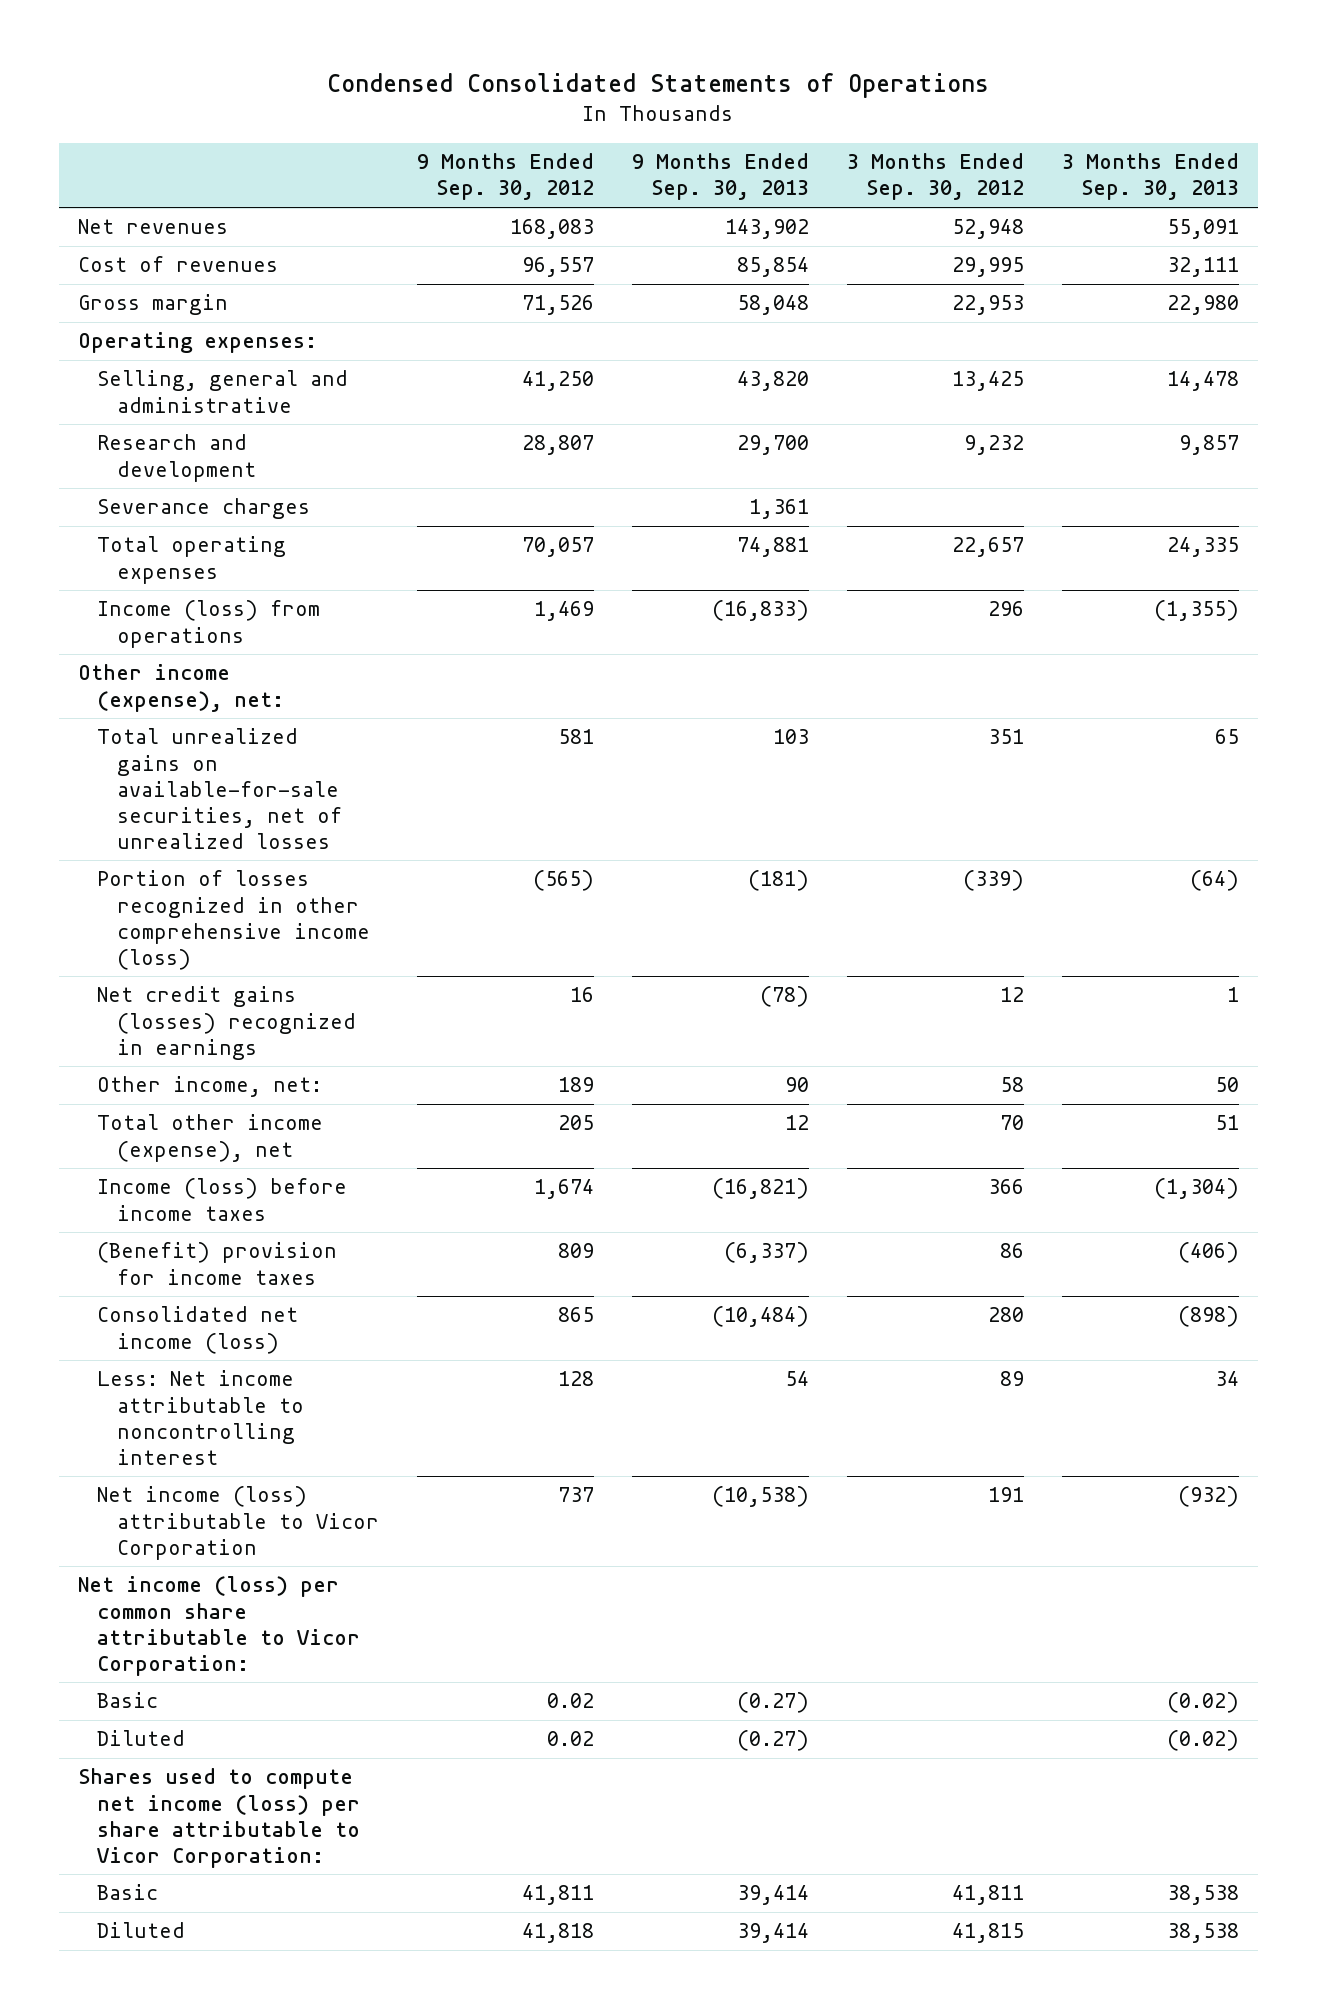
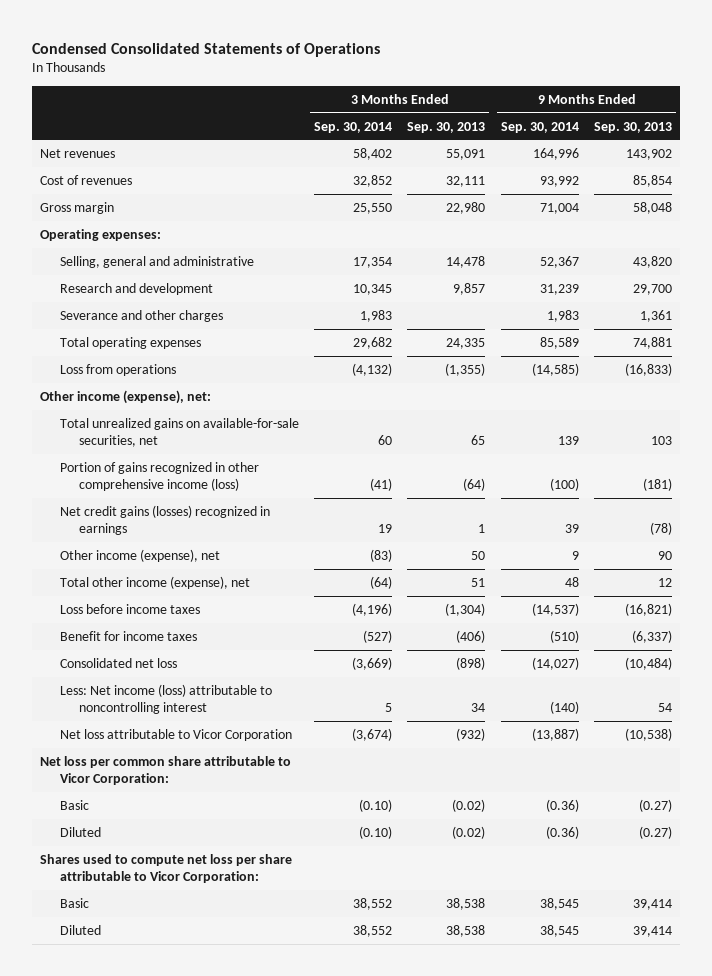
[416,153,594,201] 9 Months Ended Sep. 30, 2012 -> none
[847,153,1025,201] 3 Months Ended Sep. 30, 2012 -> none
none -> [314,121,393,133] Sep. 30, 2014
none -> [500,121,579,133] Sep. 30, 2014
[97,498,311,520] Severance charges -> [59,309,223,322] Severance and other charges
[97,600,321,648] Income (loss) from operations -> [59,363,176,376] Loss from operations
[97,728,342,849] Total unrealized gains on available-for-sale securities, net of unrealized losses -> [59,417,299,447] Total unrealized gains on available-for-sale securities, net
[97,870,370,970] Portion of losses recognized in other comprehensive income (loss) -> [59,461,259,491] Portion of gains recognized in other comprehensive income (loss)
[97,1076,323,1098] Other income, net: -> [59,548,220,562] Other income (expense), net
[97,1178,348,1221] Income (loss) before income taxes -> [59,603,200,614] Loss before income taxes
[97,1242,338,1285] (Benefit) provision for income taxes -> [59,630,197,641] Benefit for income taxes
[97,1306,299,1354] Consolidated net income (loss) -> [59,657,177,668] Consolidated net loss
[97,1370,304,1465] Less: Net income attributable to noncontrolling interest -> [59,683,272,714] Less: Net income (loss) attributable to noncontrolling interest
[97,1486,379,1560] Net income (loss) attributable to Vicor Corporation -> [59,728,292,741] Net loss attributable to Vicor Corporation
[77,1576,361,1676] Net income (loss) per common share attributable to Vicor Corporation: -> [40,755,292,785] Net loss per common share attributable to Vicor Corporation:
[77,1768,361,1868] Shares used to compute net income (loss) per share attributable to Vicor Corporation: -> [40,853,293,883] Shares used to compute net loss per share attributable to Vicor Corporation:

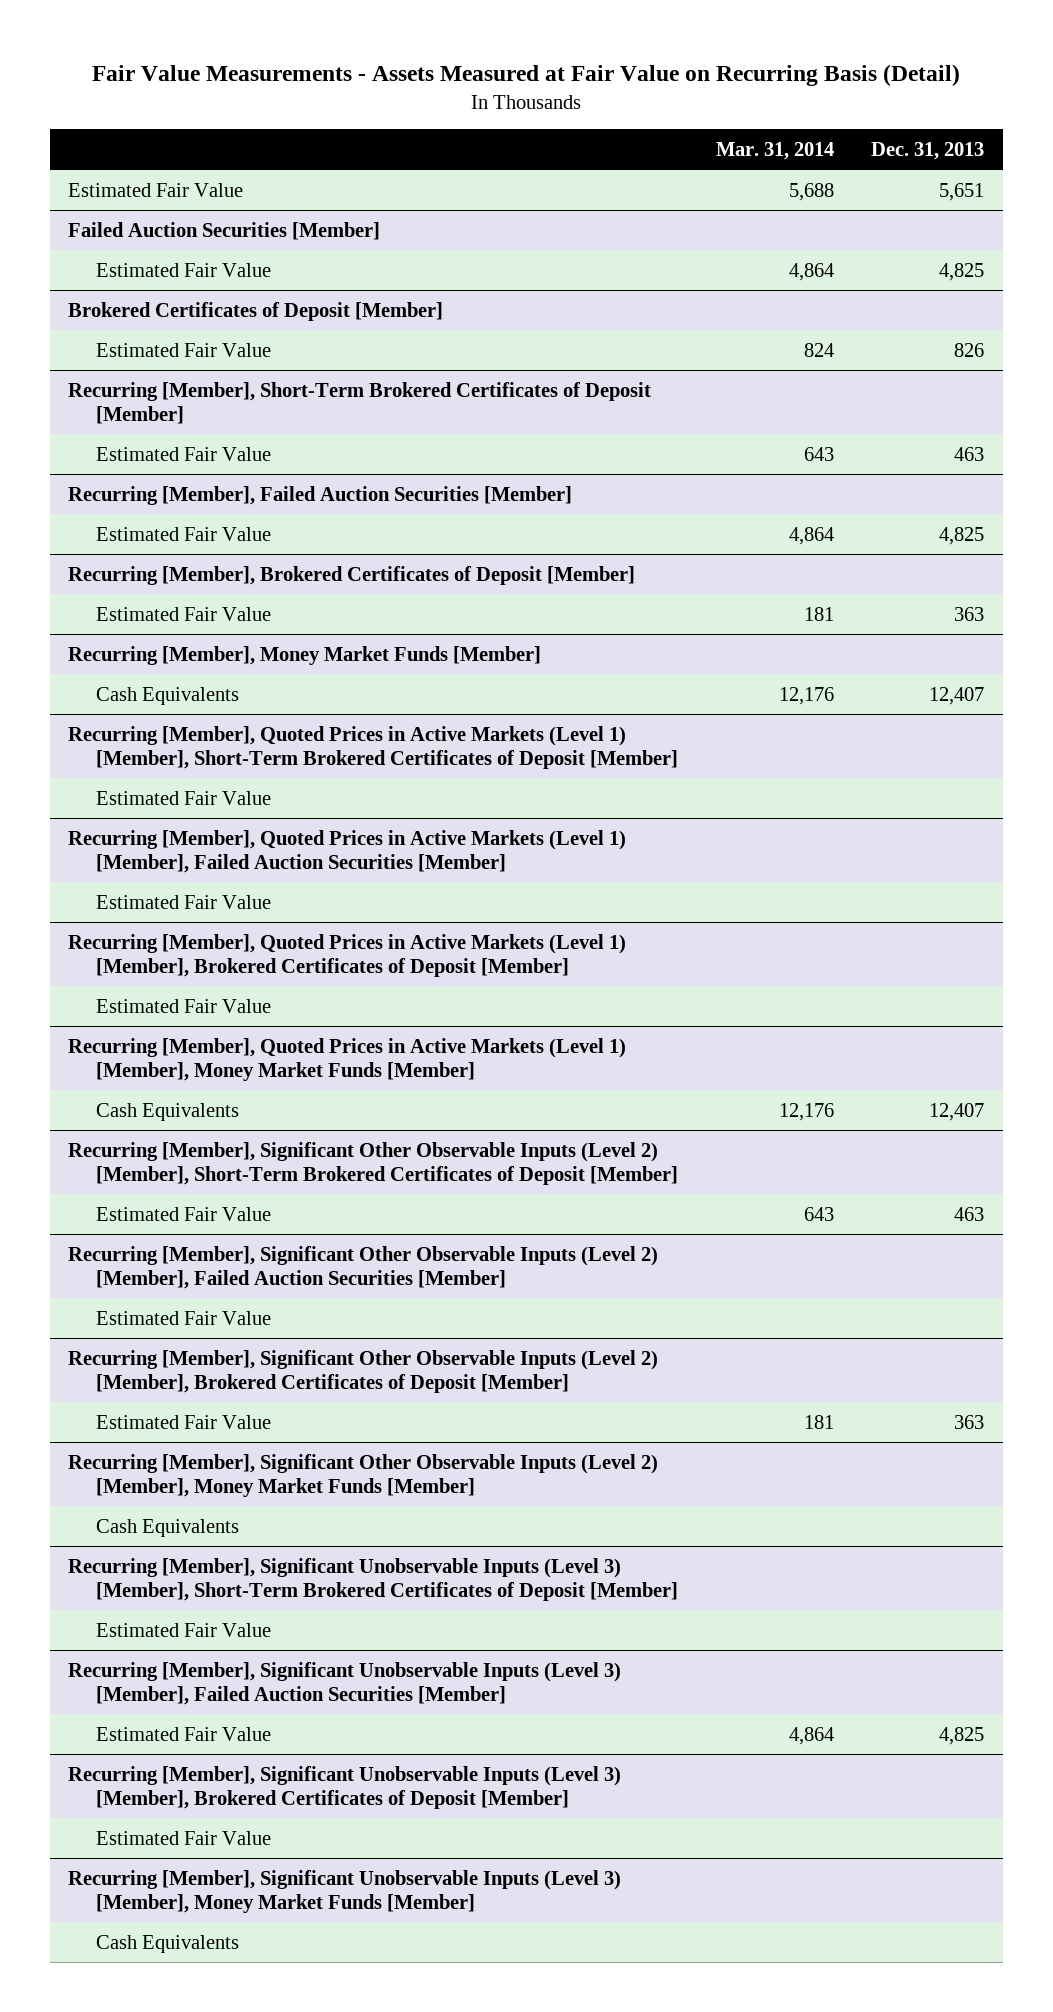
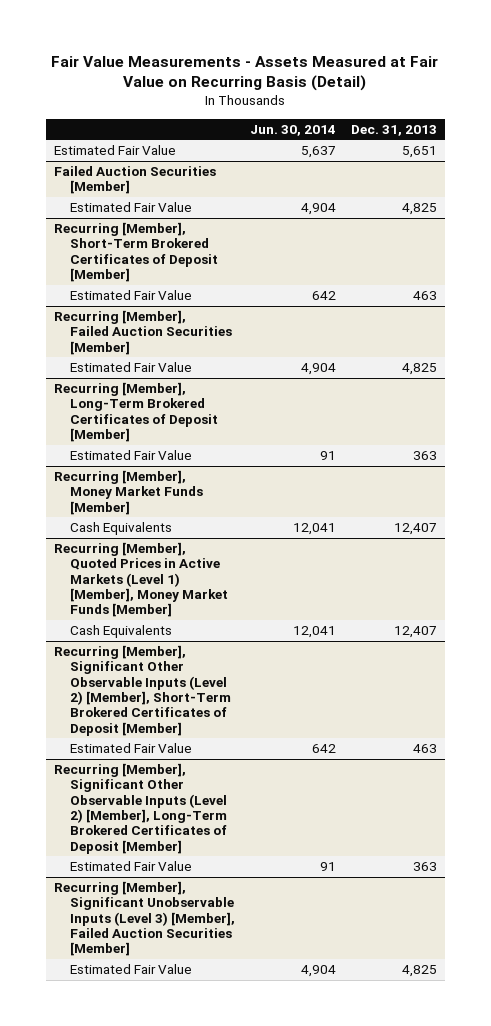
[715,141,834,160] Mar. 31, 2014 -> none
none -> [250,124,337,136] Jun. 30, 2014
[68,301,444,321] Brokered Certificates of Deposit [Member] -> none
[95,342,271,357] Estimated Fair Value -> none
[68,565,636,585] Recurring [Member], Brokered Certificates of Deposit [Member] -> [53,382,219,443] Recurring [Member], Long-Term Brokered Certificates of Deposit [Member]
[68,725,678,769] Recurring [Member], Quoted Prices in Active Markets (Level 1) [Member], Short-Term Brokered Certificates of Deposit [Member] -> none
[95,790,271,805] Estimated Fair Value -> none
[68,829,627,873] Recurring [Member], Quoted Prices in Active Markets (Level 1) [Member], Failed Auction Securities [Member] -> none
[95,894,271,909] Estimated Fair Value -> none
[68,933,627,977] Recurring [Member], Quoted Prices in Active Markets (Level 1) [Member], Brokered Certificates of Deposit [Member] -> none
[95,998,271,1013] Estimated Fair Value -> none
[68,1245,659,1289] Recurring [Member], Significant Other Observable Inputs (Level 2) [Member], Failed Auction Securities [Member] -> none
[95,1310,271,1325] Estimated Fair Value -> none
[68,1349,659,1393] Recurring [Member], Significant Other Observable Inputs (Level 2) [Member], Brokered Certificates of Deposit [Member] -> [53,763,228,854] Recurring [Member], Significant Other Observable Inputs (Level 2) [Member], Long-Term Brokered Certificates of Deposit [Member]
[68,1453,659,1497] Recurring [Member], Significant Other Observable Inputs (Level 2) [Member], Money Market Funds [Member] -> none
[95,1518,239,1537] Cash Equivalents -> none
[68,1557,678,1601] Recurring [Member], Significant Unobservable Inputs (Level 3) [Member], Short-Term Brokered Certificates of Deposit [Member] -> none
[95,1622,271,1637] Estimated Fair Value -> none
[68,1765,622,1809] Recurring [Member], Significant Unobservable Inputs (Level 3) [Member], Brokered Certificates of Deposit [Member] -> none
[95,1830,271,1845] Estimated Fair Value -> none
[68,1869,622,1913] Recurring [Member], Significant Unobservable Inputs (Level 3) [Member], Money Market Funds [Member] -> none
[95,1934,239,1953] Cash Equivalents -> none

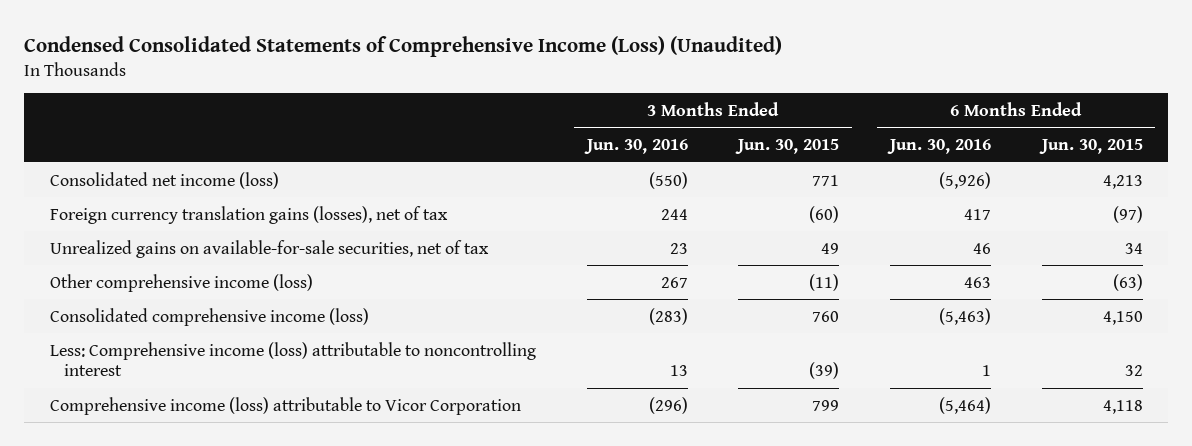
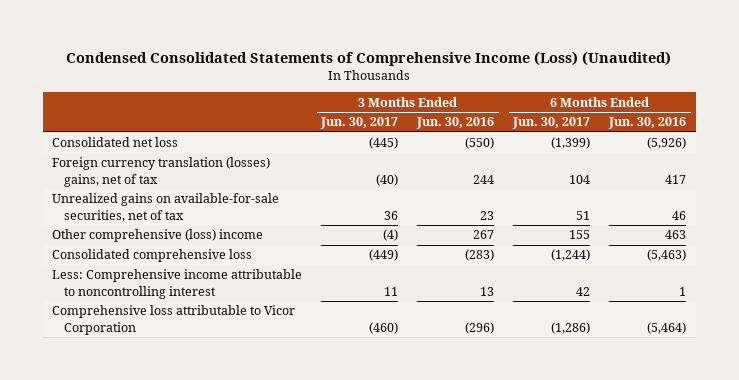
[735,139,840,155] Jun. 30, 2015 -> none
[1038,139,1143,155] Jun. 30, 2015 -> none
none -> [320,117,399,130] Jun. 30, 2017
none -> [512,117,591,130] Jun. 30, 2017
[49,171,279,189] Consolidated net income (loss) -> [52,137,179,148] Consolidated net loss
[49,205,448,224] Foreign currency translation gains (losses), net of tax -> [52,157,271,187] Foreign currency translation (losses) gains, net of tax
[49,273,313,292] Other comprehensive income (loss) -> [52,229,264,243] Other comprehensive (loss) income
[49,307,369,326] Consolidated comprehensive income (loss) -> [52,249,253,263] Consolidated comprehensive loss
[49,341,536,377] Less: Comprehensive income (loss) attributable to noncontrolling interest -> [52,269,303,299] Less: Comprehensive income attributable to noncontrolling interest
[49,396,521,415] Comprehensive income (loss) attributable to Vicor Corporation -> [52,305,296,335] Comprehensive loss attributable to Vicor Corporation

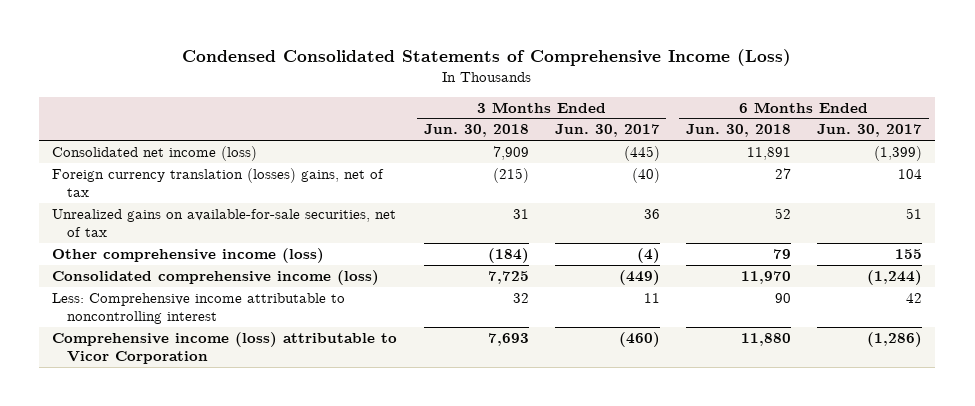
[66,50,672,66] Condensed Consolidated Statements of Comprehensive Income (Loss) (Unaudited) -> [182,49,792,67] Condensed Consolidated Statements of Comprehensive Income (Loss)
[416,117,495,130] Jun. 30, 2016 -> none
[608,117,687,130] Jun. 30, 2016 -> none
none -> [423,124,529,138] Jun. 30, 2018
none -> [685,124,791,138] Jun. 30, 2018
[52,137,179,148] Consolidated net loss -> [52,146,258,162] Consolidated net income (loss)
[52,229,264,243] Other comprehensive (loss) income -> [52,248,325,264] Other comprehensive income (loss)
[52,249,253,263] Consolidated comprehensive loss -> [52,270,380,286] Consolidated comprehensive income (loss)
[52,305,296,335] Comprehensive loss attributable to Vicor Corporation -> [52,332,398,364] Comprehensive income (loss) attributable to Vicor Corporation

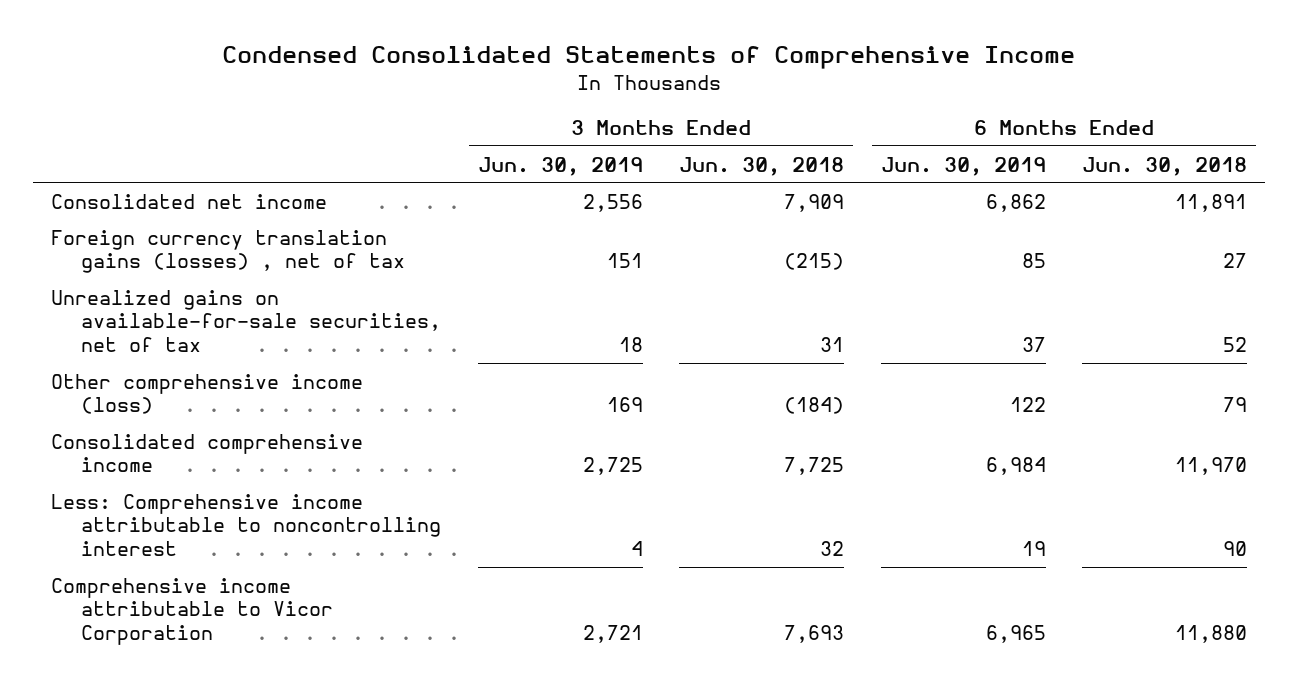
[182,49,792,67] Condensed Consolidated Statements of Comprehensive Income (Loss) -> [222,46,1076,70] Condensed Consolidated Statements of Comprehensive Income
[554,124,660,138] Jun. 30, 2017 -> none
[817,124,923,138] Jun. 30, 2017 -> none
none -> [477,156,643,176] Jun. 30, 2019
none -> [880,156,1046,176] Jun. 30, 2019
[52,146,258,162] Consolidated net income (loss) -> [51,193,328,209] Consolidated net income
[52,168,385,197] Foreign currency translation (losses) gains, net of tax -> [51,229,406,274] Foreign currency translation gains (losses) , net of tax
[52,270,380,286] Consolidated comprehensive income (loss) -> [51,433,364,473] Consolidated comprehensive income
[52,332,398,364] Comprehensive income (loss) attributable to Vicor Corporation -> [51,577,334,645] Comprehensive income attributable to Vicor Corporation

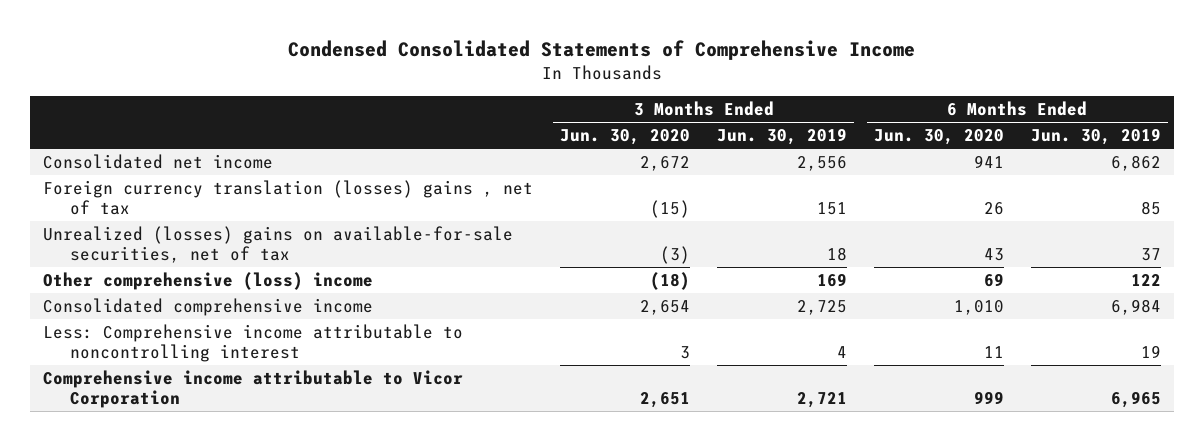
[679,156,845,176] Jun. 30, 2018 -> none
[1082,156,1248,176] Jun. 30, 2018 -> none
none -> [560,129,691,146] Jun. 30, 2020
none -> [873,129,1004,146] Jun. 30, 2020
[51,229,406,274] Foreign currency translation gains (losses) , net of tax -> [43,180,534,216] Foreign currency translation (losses) gains , net of tax
[51,289,442,352] Unrealized gains on available-for-sale securities, net of tax -> [43,226,514,264] Unrealized (losses) gains on available-for-sale securities, net of tax
[51,373,364,415] Other comprehensive income (loss) -> [43,272,374,291] Other comprehensive (loss) income

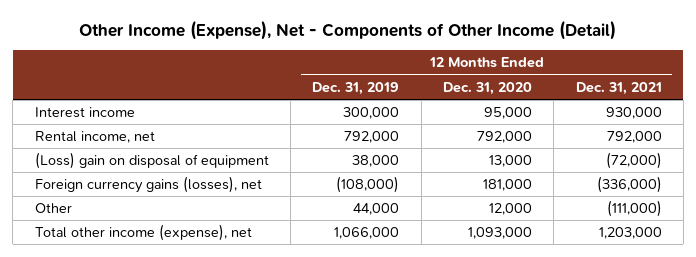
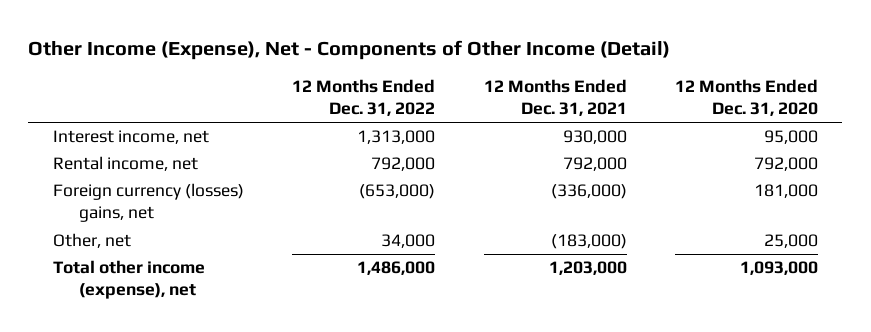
[312,81,400,95] Dec. 31, 2019 -> none
none -> [292,79,436,117] 12 Months Ended Dec. 31, 2022
[34,107,135,119] Interest income -> [52,130,209,145] Interest income, net
[34,152,269,170] (Loss) gain on disposal of equipment -> none
[34,176,262,194] Foreign currency gains (losses), net -> [52,183,244,223] Foreign currency (losses) gains, net
[34,203,72,214] Other -> [52,233,131,249] Other, net
[488,203,532,216] 12,000 -> [764,234,819,249] 25,000
[606,200,662,218] (111,000) -> [550,234,627,250] (183,000)

